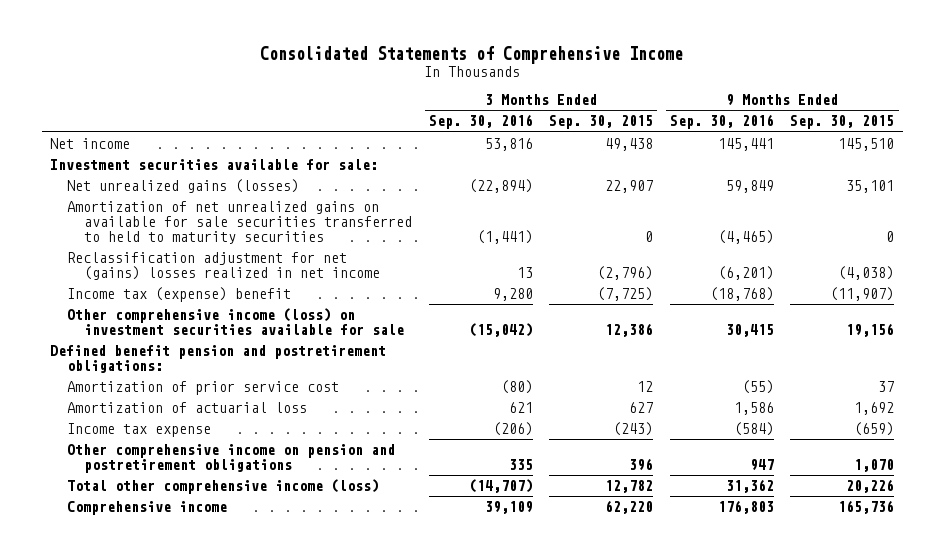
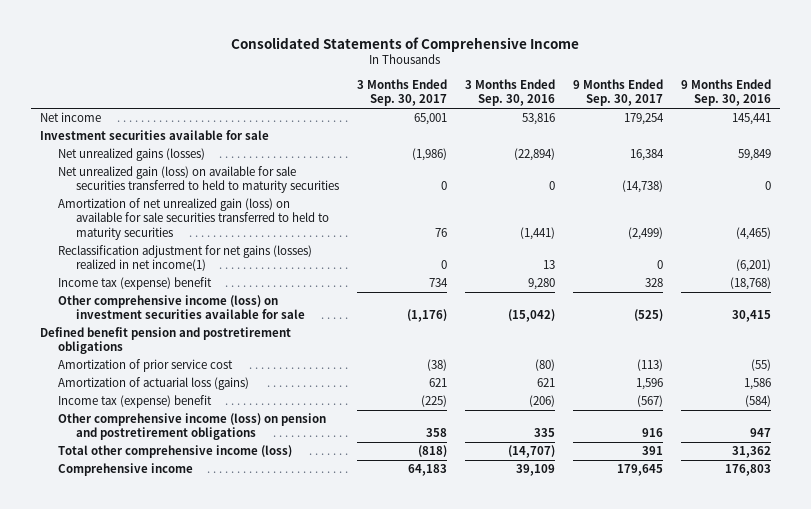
[549,115,654,130] Sep. 30, 2015 -> none
[790,115,895,130] Sep. 30, 2015 -> none
none -> [356,79,447,107] 3 Months Ended Sep. 30, 2017
none -> [572,79,663,107] 9 Months Ended Sep. 30, 2017
[50,159,379,171] Investment securities available for sale: -> [39,130,269,141] Investment securities available for sale
none -> [57,166,339,194] Net unrealized gain (loss) on available for sale securities transferred to held to maturity securities
[67,201,413,244] Amortization of net unrealized gains on available for sale securities transferred to held to maturity securities -> [57,198,329,240] Amortization of net unrealized gain (loss) on available for sale securities transferred to held to maturity securities
[67,252,381,281] Reclassification adjustment for net (gains) losses realized in net income -> [57,245,312,272] Reclassification adjustment for net gains (losses) realized in net income(1)
[50,345,387,374] Defined benefit pension and postretirement obligations: -> [39,327,291,355] Defined benefit pension and postretirement obligations
[67,402,308,414] Amortization of actuarial loss -> [57,377,249,391] Amortization of actuarial loss (gains)
[67,423,212,438] Income tax expense -> [57,395,212,409] Income tax (expense) benefit
[67,444,396,474] Other comprehensive income on pension and postretirement obligations -> [57,413,326,441] Other comprehensive income (loss) on pension and postretirement obligations

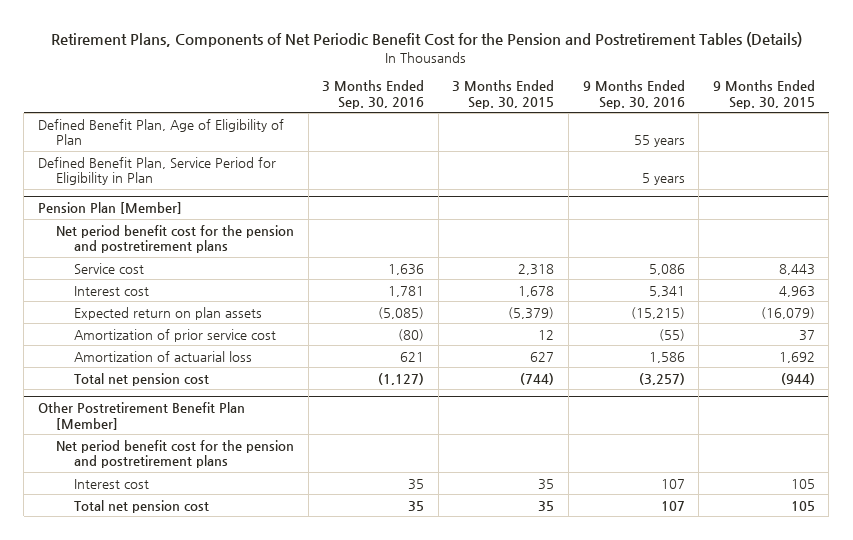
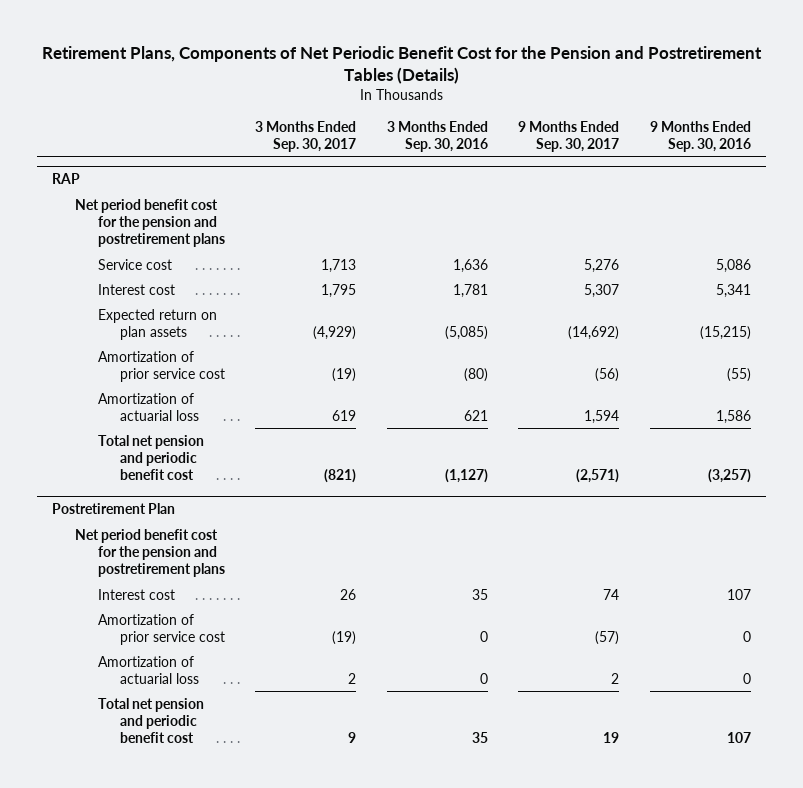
[452,80,555,110] 3 Months Ended Sep. 30, 2015 -> none
[712,80,815,110] 9 Months Ended Sep. 30, 2015 -> none
none -> [255,121,357,153] 3 Months Ended Sep. 30, 2017
none -> [518,121,620,153] 9 Months Ended Sep. 30, 2017
[37,118,284,146] Defined Benefit Plan, Age of Eligibility of Plan -> none
[37,156,276,186] Defined Benefit Plan, Service Period for Eligibility in Plan -> none
[37,202,182,215] Pension Plan [Member] -> none
none -> [52,173,81,185] RAP
[37,402,245,430] Other Postretirement Benefit Plan [Member] -> none
[74,372,210,386] Total net pension cost -> [97,434,204,481] Total net pension and periodic benefit cost
none -> [52,503,176,515] Postretirement Plan
none -> [97,613,226,645] Amortization of prior service cost
none -> [97,655,200,684] Amortization of actuarial loss
[74,499,210,513] Total net pension cost -> [97,697,204,744] Total net pension and periodic benefit cost

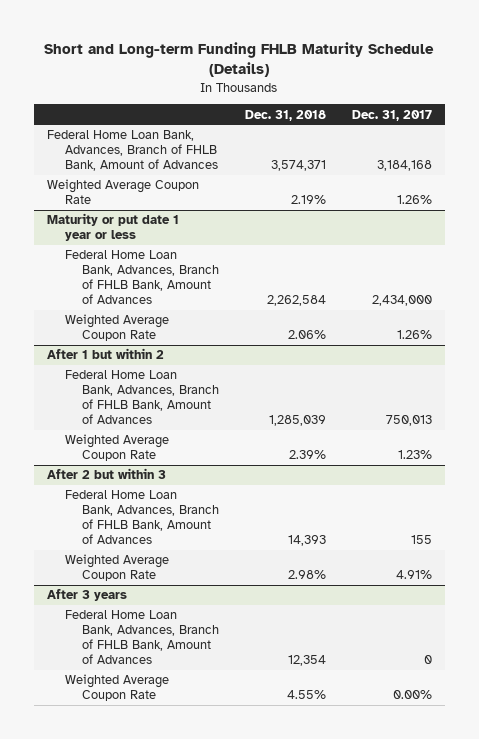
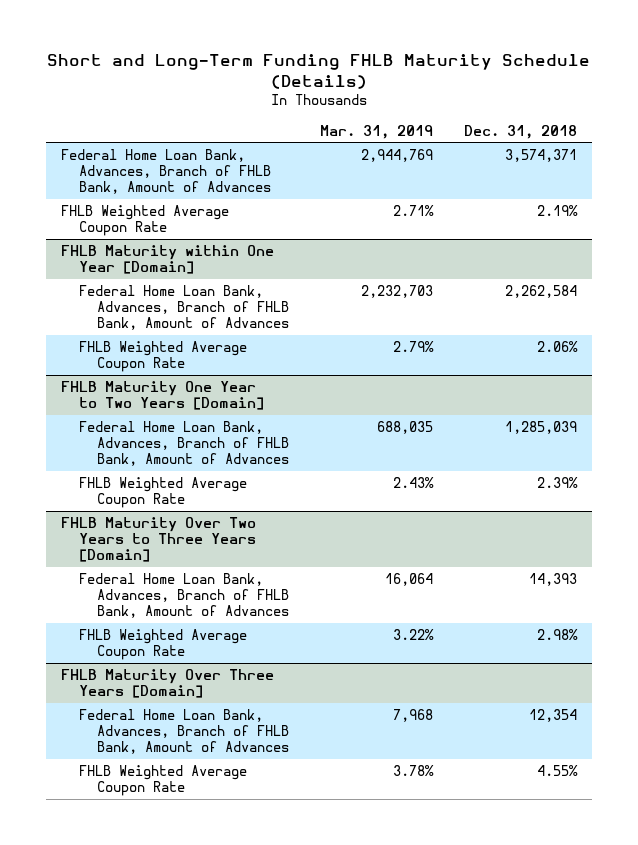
[44,42,435,78] Short and Long-term Funding FHLB Maturity Schedule (Details) -> [47,54,591,90] Short and Long-Term Funding FHLB Maturity Schedule (Details)
[351,109,432,121] Dec. 31, 2017 -> none
none -> [319,124,433,139] Mar. 31, 2019
[46,179,199,205] Weighted Average Coupon Rate -> [61,204,230,236] FHLB Weighted Average Coupon Rate
[46,213,179,242] Maturity or put date 1 year or less -> [61,244,275,274] FHLB Maturity within One Year [Domain]
[64,314,169,342] Weighted Average Coupon Rate -> [78,340,247,372] FHLB Weighted Average Coupon Rate
[46,348,164,360] After 1 but within 2 -> [61,380,264,410] FHLB Maturity One Year to Two Years [Domain]
[64,434,169,462] Weighted Average Coupon Rate -> [78,476,247,508] FHLB Weighted Average Coupon Rate
[46,468,166,480] After 2 but within 3 -> [61,516,257,563] FHLB Maturity Over Two Years to Three Years [Domain]
[64,554,169,582] Weighted Average Coupon Rate -> [78,628,247,660] FHLB Weighted Average Coupon Rate
[46,589,127,602] After 3 years -> [61,668,275,698] FHLB Maturity Over Three Years [Domain]
[64,674,169,702] Weighted Average Coupon Rate -> [78,764,247,796] FHLB Weighted Average Coupon Rate

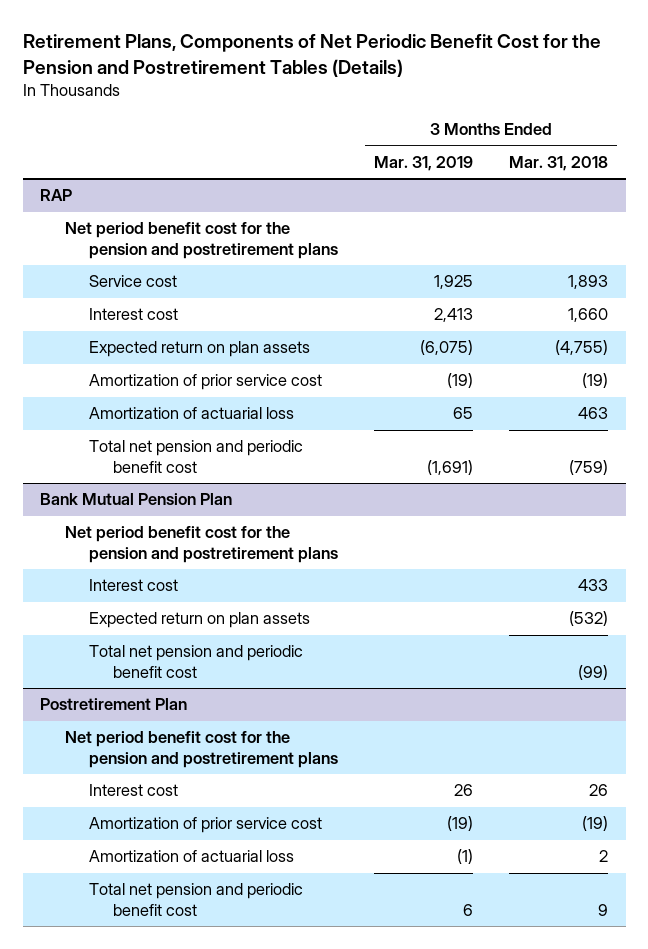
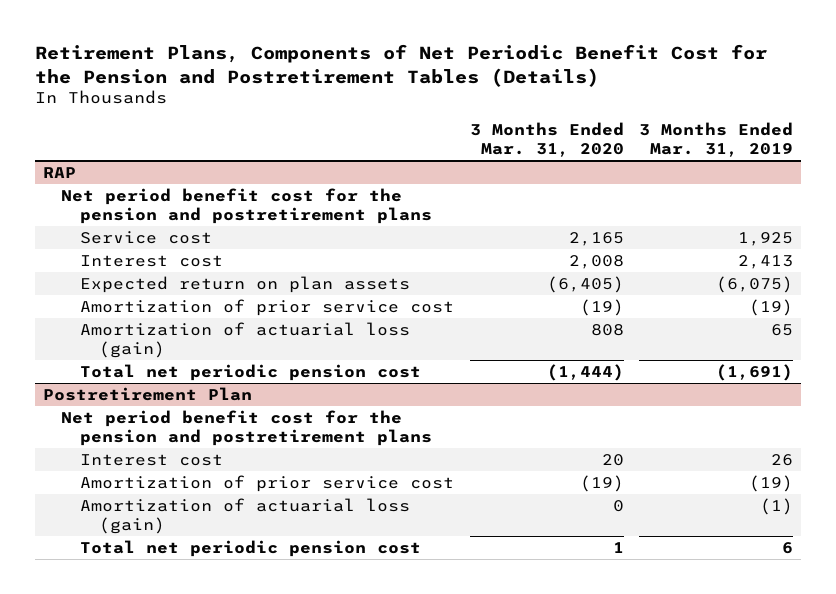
[508,155,608,171] Mar. 31, 2018 -> none
none -> [469,122,624,158] 3 Months Ended Mar. 31, 2020
[40,493,233,506] Bank Mutual Pension Plan -> none
[64,526,339,563] Net period benefit cost for the pension and postretirement plans -> none
[89,579,179,592] Interest cost -> none
[89,612,311,629] Expected return on plan assets -> none
[89,645,304,678] Total net pension and periodic benefit cost -> none
[89,407,295,420] Amortization of actuarial loss -> [80,321,411,358] Amortization of actuarial loss (gain)
[89,440,304,473] Total net pension and periodic benefit cost -> [80,363,422,381] Total net periodic pension cost
[89,850,295,863] Amortization of actuarial loss -> [80,497,411,534] Amortization of actuarial loss (gain)
[89,883,304,916] Total net pension and periodic benefit cost -> [80,539,422,557] Total net periodic pension cost

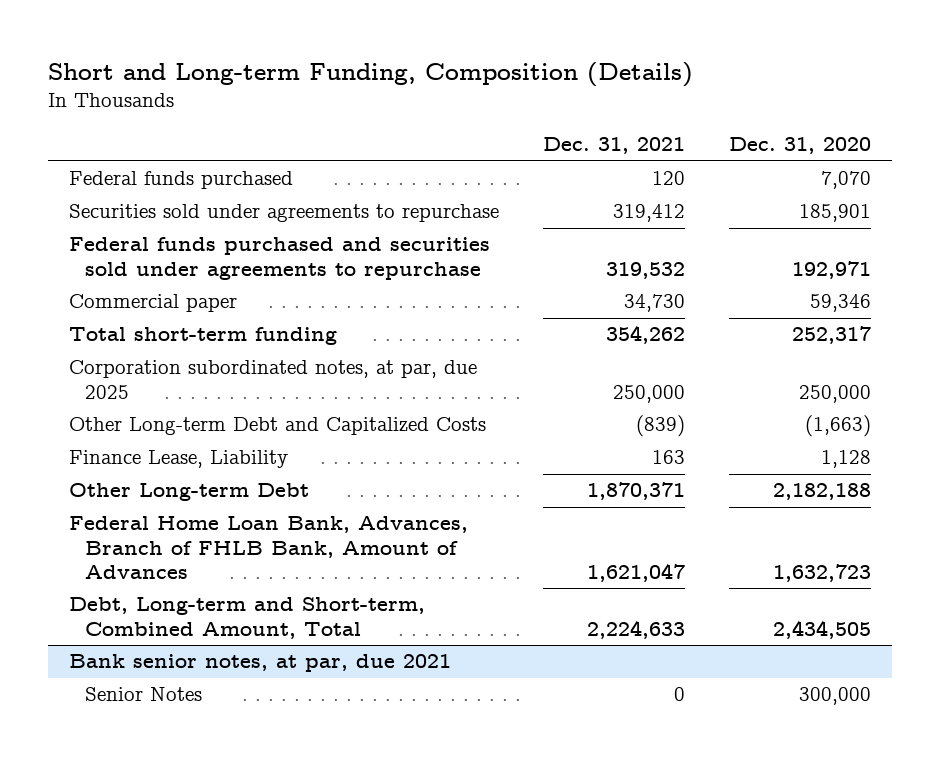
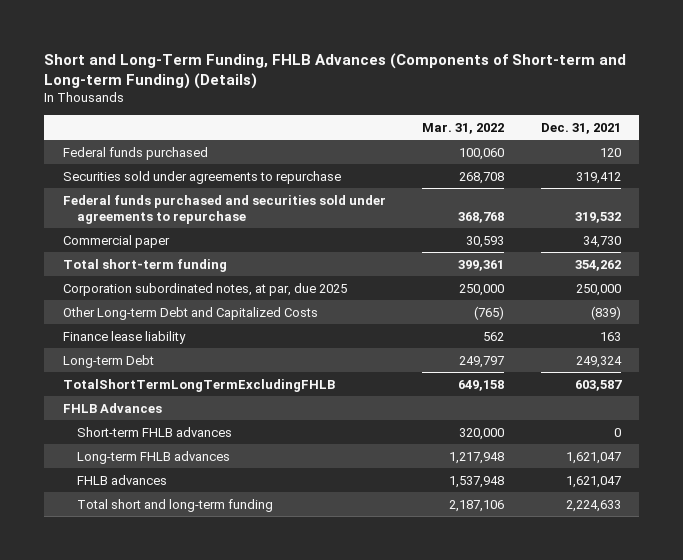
[47,61,693,87] Short and Long-term Funding, Composition (Details) -> [44,52,627,89] Short and Long-Term Funding, FHLB Advances (Components of Short-term and Long-term Funding) (Details)
[728,137,871,155] Dec. 31, 2020 -> none
none -> [422,122,505,134] Mar. 31, 2022
[69,654,452,673] Bank senior notes, at par, due 2021 -> none
[84,687,202,702] Senior Notes -> none
[69,450,289,469] Finance Lease, Liability -> [62,330,186,344] Finance lease liability
[69,483,310,502] Other Long-term Debt -> [62,354,154,368] Long-term Debt
[586,482,685,501] 1,870,371 -> [575,355,622,368] 249,324
none -> [62,378,335,392] TotalShortTermLongTermExcludingFHLB
none -> [62,402,162,413] FHLB Advances
none -> [77,426,233,437] Short-term FHLB advances
none -> [77,450,231,464] Long-term FHLB advances
[69,516,469,580] Federal Home Loan Bank, Advances, Branch of FHLB Bank, Amount of Advances -> [77,474,168,485] FHLB advances
[69,597,426,639] Debt, Long-term and Short-term, Combined Amount, Total -> [77,498,274,512] Total short and long-term funding

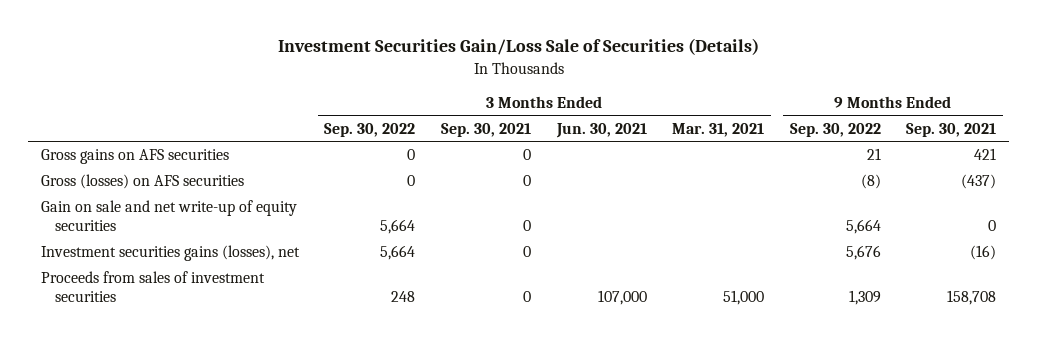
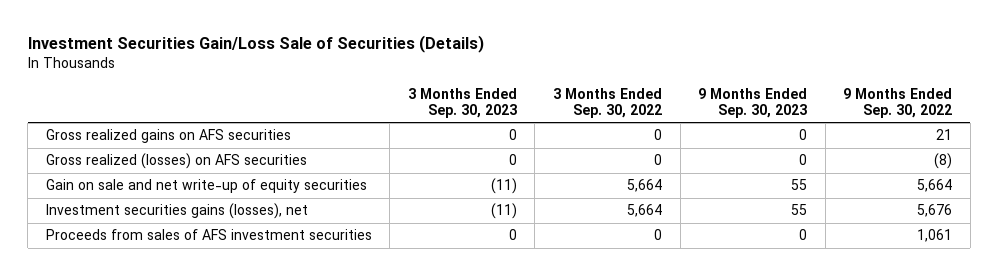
[440,122,531,137] Sep. 30, 2021 -> none
[555,122,647,138] Jun. 30, 2021 -> none
[672,122,765,137] Mar. 31, 2021 -> none
[906,122,997,137] Sep. 30, 2021 -> none
none -> [407,87,517,118] 3 Months Ended Sep. 30, 2023
none -> [698,87,808,118] 9 Months Ended Sep. 30, 2023
[40,149,229,165] Gross gains on AFS securities -> [45,129,291,144] Gross realized gains on AFS securities
[40,174,244,190] Gross (losses) on AFS securities -> [45,153,307,170] Gross realized (losses) on AFS securities
[40,271,265,302] Proceeds from sales of investment securities -> [45,229,372,241] Proceeds from sales of AFS investment securities
[391,290,416,302] 248 -> [653,229,662,241] 0
[848,289,881,305] 1,309 -> [917,229,953,243] 1,061

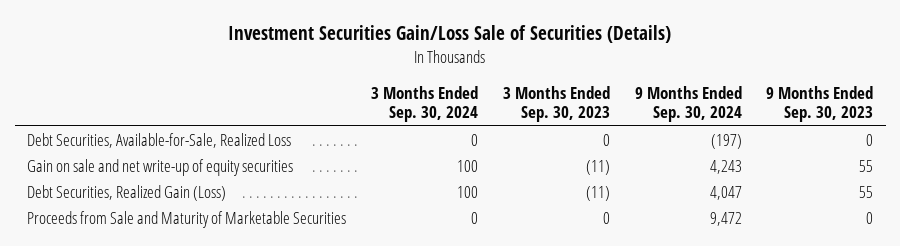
[552,87,662,118] 3 Months Ended Sep. 30, 2022 -> none
[843,87,953,118] 9 Months Ended Sep. 30, 2022 -> none
none -> [370,85,478,123] 3 Months Ended Sep. 30, 2024
none -> [634,85,742,123] 9 Months Ended Sep. 30, 2024
[45,129,291,144] Gross realized gains on AFS securities -> none
[45,153,307,170] Gross realized (losses) on AFS securities -> [26,133,291,149] Debt Securities, Available-for-Sale, Realized Loss
[45,203,308,220] Investment securities gains (losses), net -> [26,185,226,202] Debt Securities, Realized Gain (Loss)
[45,229,372,241] Proceeds from sales of AFS investment securities -> [26,211,346,229] Proceeds from Sale and Maturity of Marketable Securities

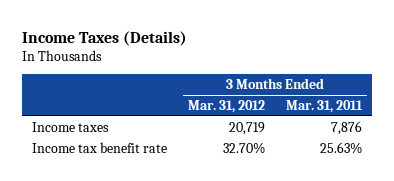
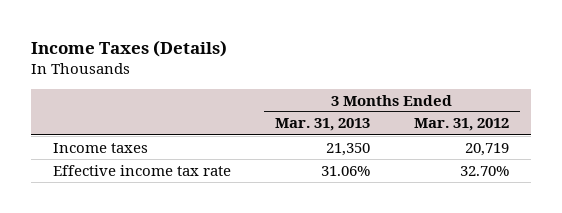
[285,100,363,114] Mar. 31, 2011 -> none
none -> [275,118,371,132] Mar. 31, 2013
[32,141,168,153] Income tax benefit rate -> [52,164,231,176] Effective income tax rate

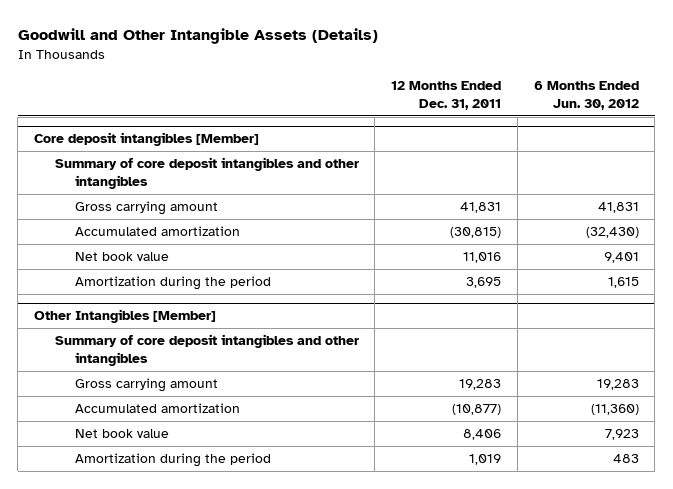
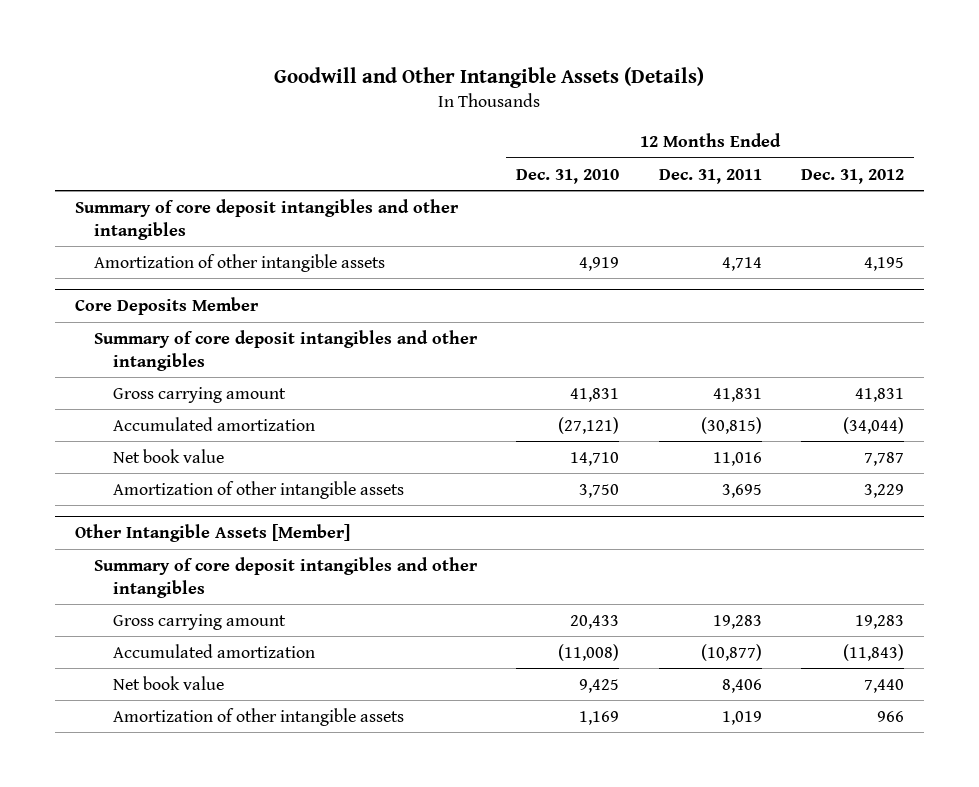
[533,80,639,111] 6 Months Ended Jun. 30, 2012 -> none
none -> [516,168,620,184] Dec. 31, 2010
none -> [801,168,905,184] Dec. 31, 2012
[34,132,260,147] Core deposit intangibles [Member] -> none
none -> [93,253,385,272] Amortization of other intangible assets
none -> [74,297,259,316] Core Deposits Member
none -> [93,329,478,371] Summary of core deposit intangibles and other intangibles
[34,309,217,324] Other Intangibles [Member] -> none
[75,276,272,291] Amortization during the period -> [112,480,404,499] Amortization of other intangible assets
none -> [74,524,350,543] Other Intangible Assets [Member]
[75,453,272,468] Amortization during the period -> [112,707,404,726] Amortization of other intangible assets

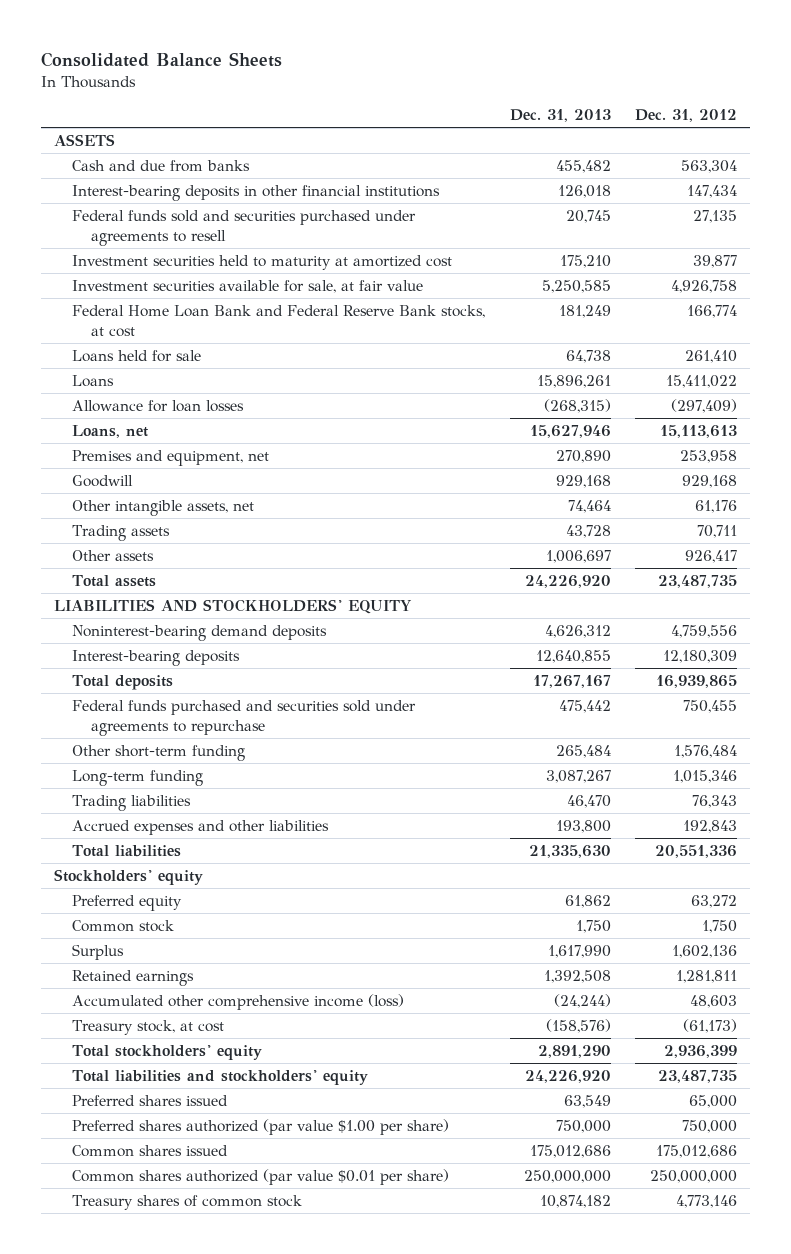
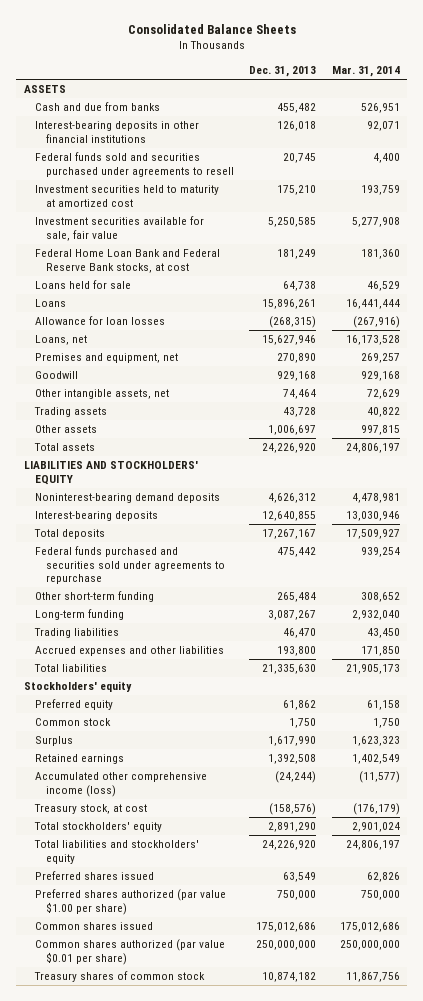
[635,109,738,123] Dec. 31, 2012 -> none
none -> [331,66,400,78] Mar. 31, 2014
[72,280,424,294] Investment securities available for sale, at fair value -> [34,216,204,241] Investment securities available for sale, fair value

